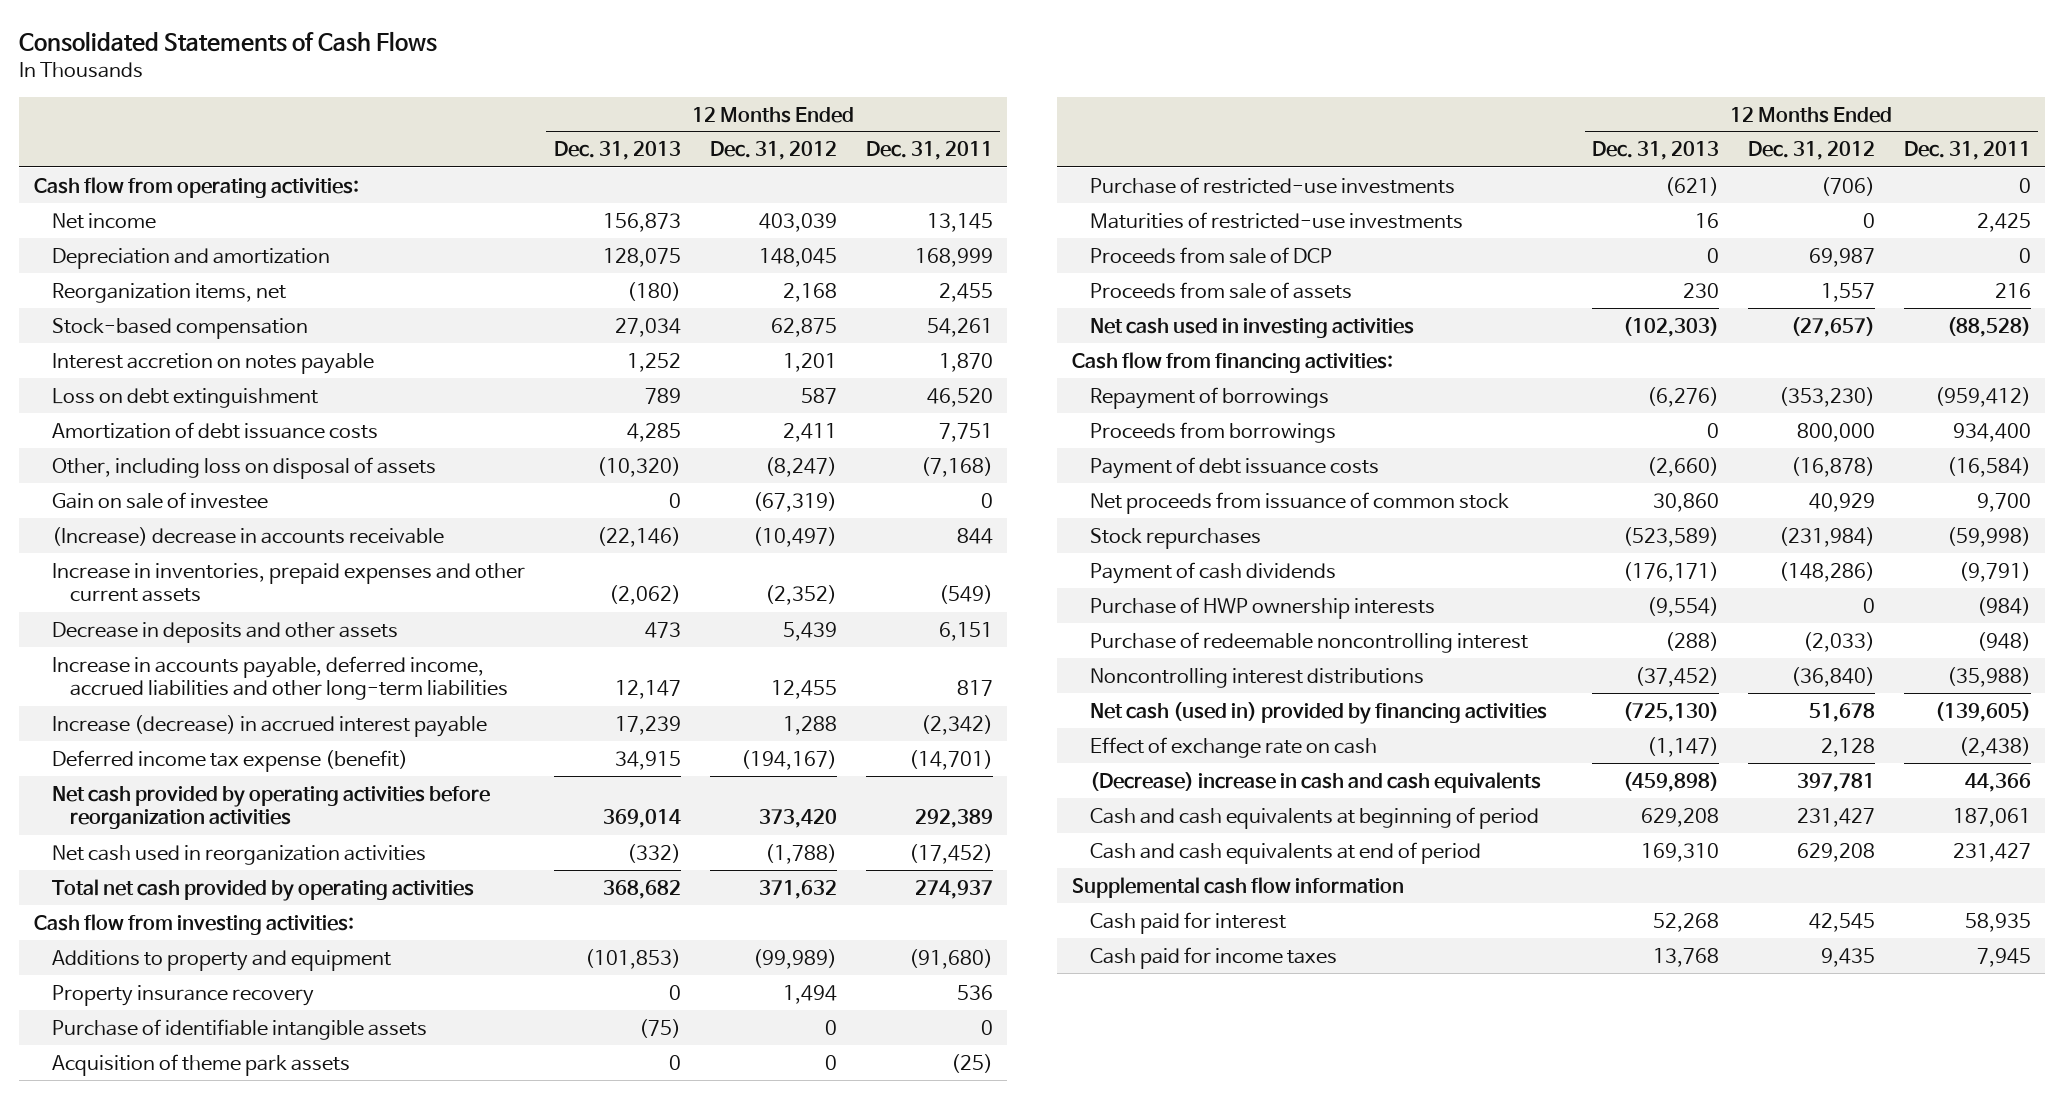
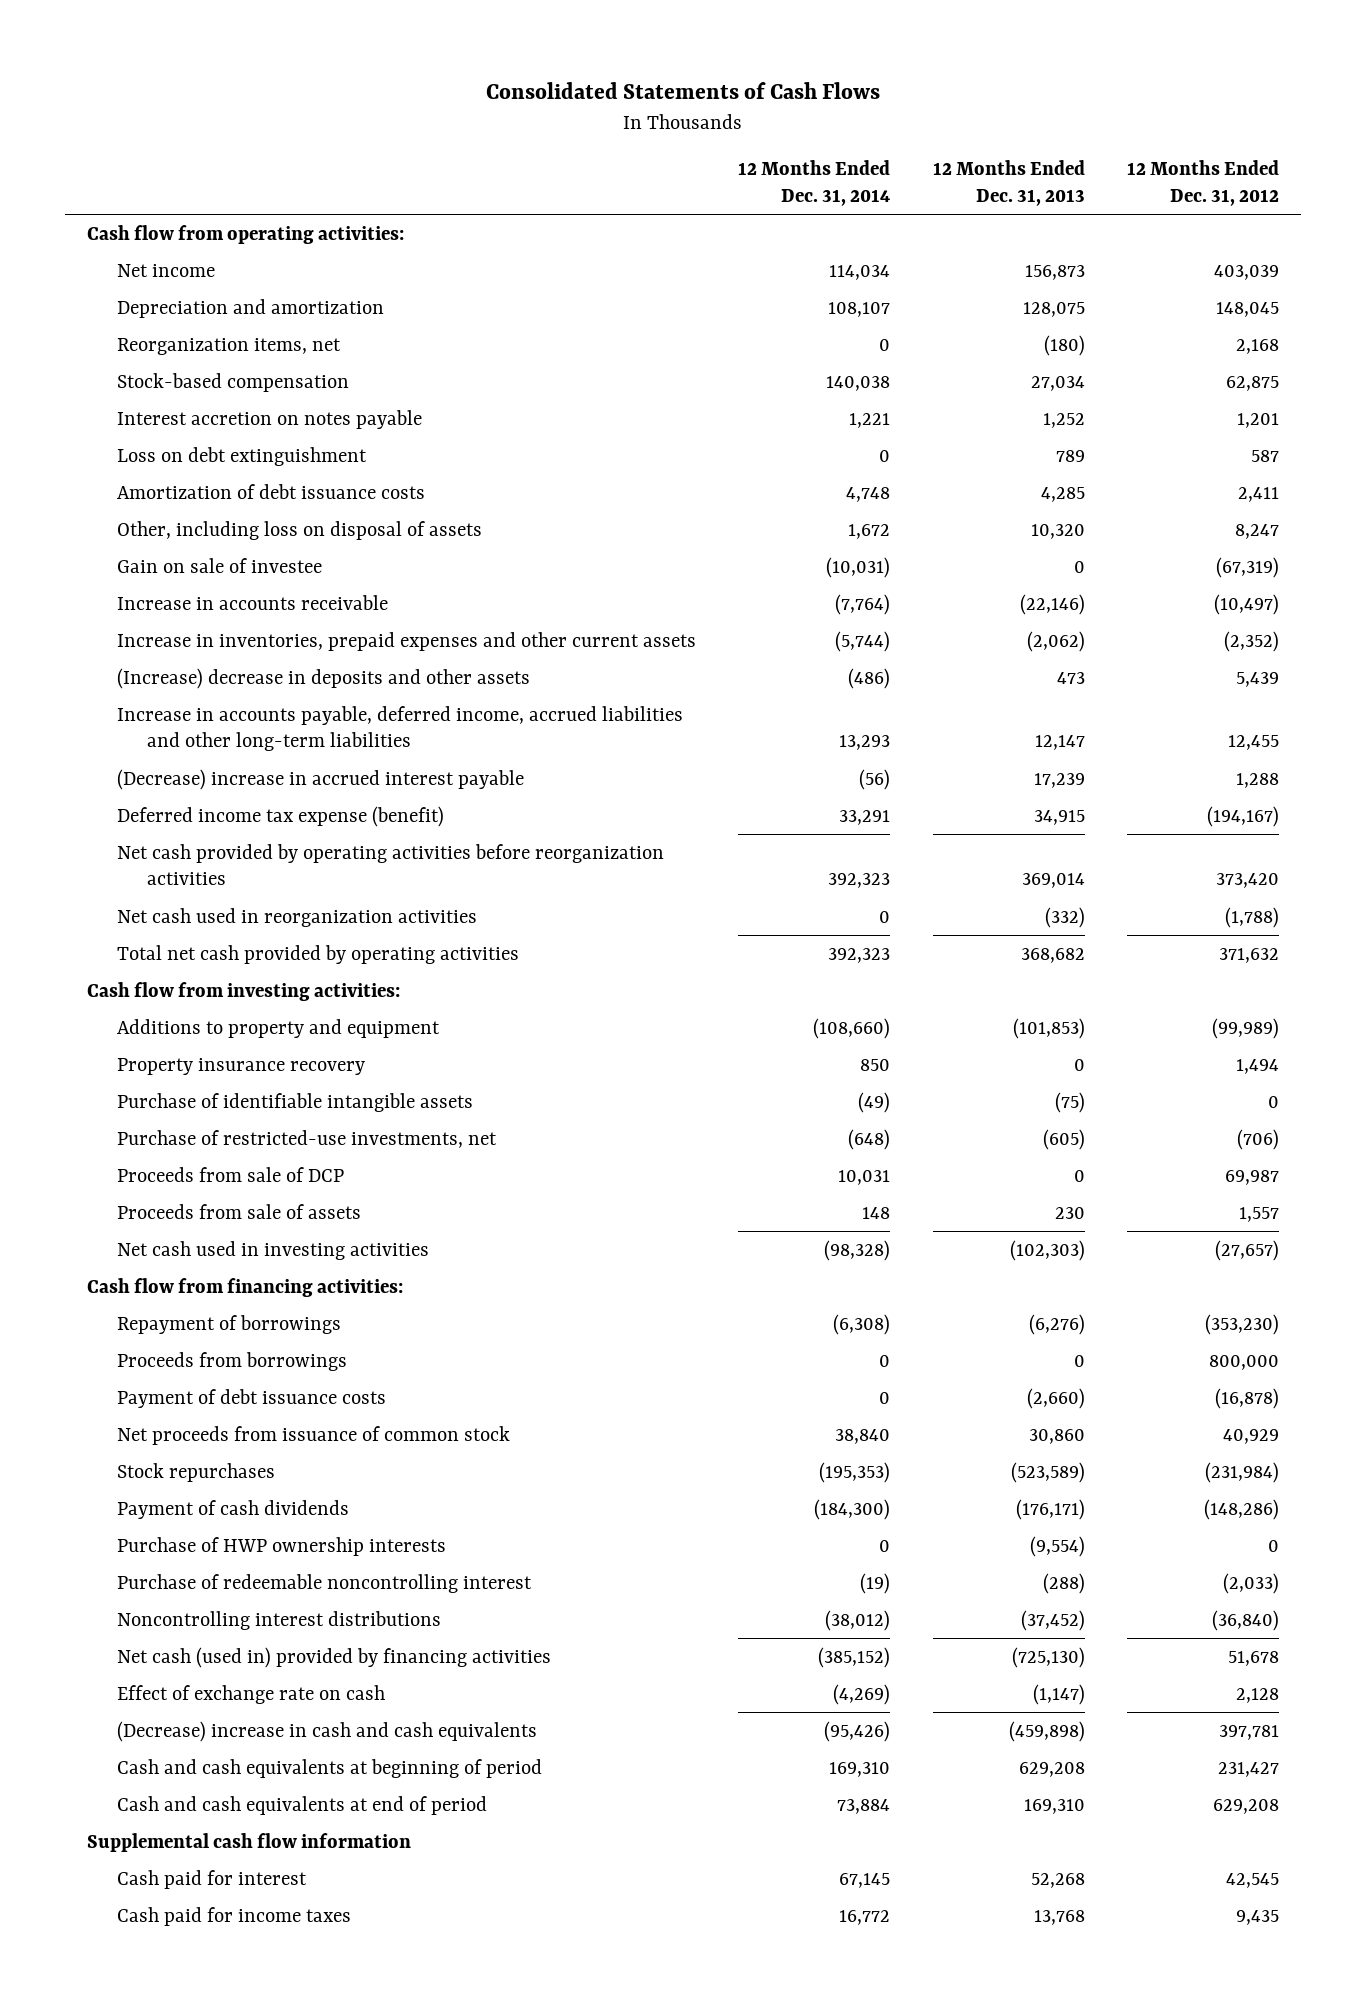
[865,141,993,161] Dec. 31, 2011 -> none
none -> [738,160,891,207] 12 Months Ended Dec. 31, 2014
[596,456,681,477] (10,320) -> [1030,523,1085,539] 10,320
[764,456,837,477] (8,247) -> [1235,523,1280,539] 8,247
[51,526,444,546] (Increase) decrease in accounts receivable -> [116,594,388,610] Increase in accounts receivable
[51,621,398,643] Decrease in deposits and other assets -> [116,667,530,689] (Increase) decrease in deposits and other assets
[51,714,487,737] Increase (decrease) in accrued interest payable -> [116,768,524,790] (Decrease) increase in accrued interest payable
[51,1053,350,1076] Acquisition of theme park assets -> none
[1089,211,1463,229] Maturities of restricted-use investments -> none
[1089,176,1455,194] Purchase of restricted-use investments -> [116,1129,497,1148] Purchase of restricted-use investments, net
[1664,176,1719,196] (621) -> [1042,1128,1085,1150] (605)

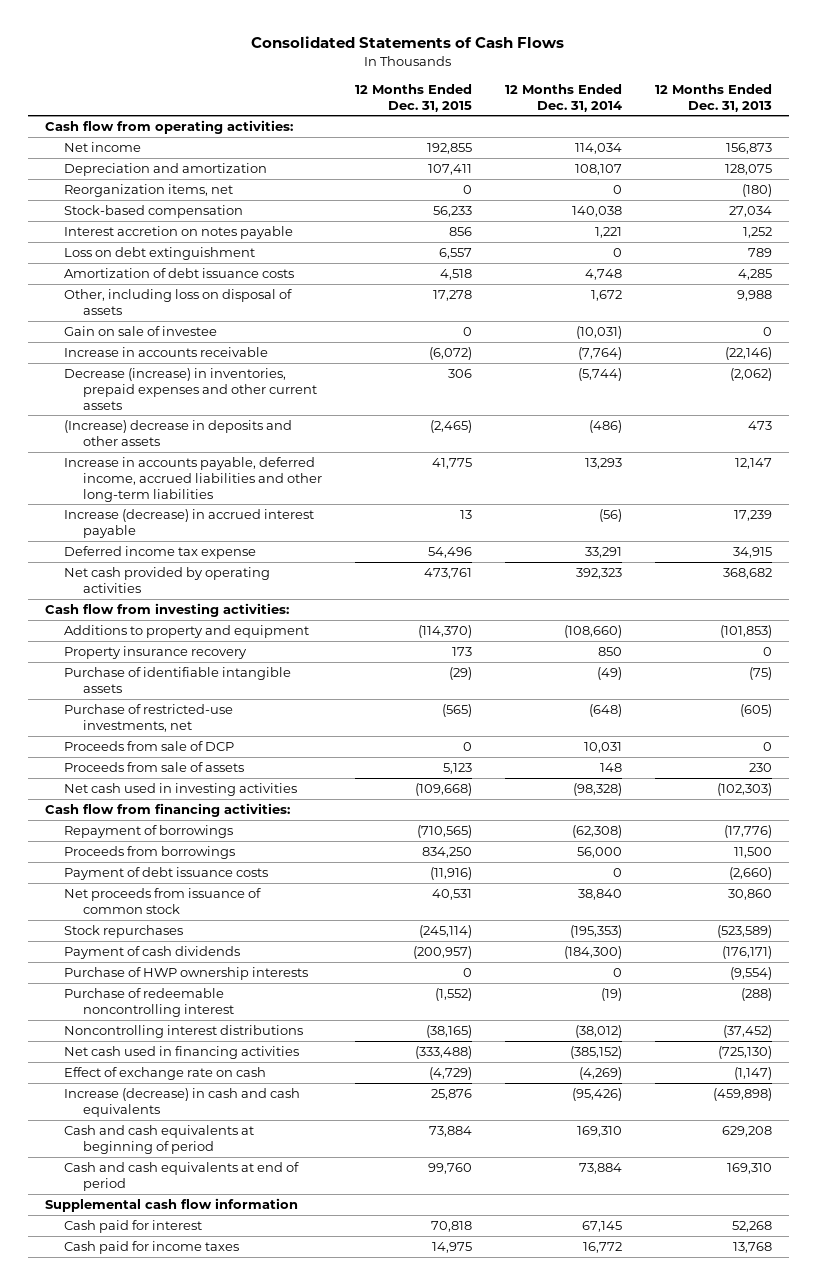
[1127,160,1280,207] 12 Months Ended Dec. 31, 2012 -> none
none -> [355,83,473,112] 12 Months Ended Dec. 31, 2015
[1030,523,1085,539] 10,320 -> [737,289,773,301] 9,988
[116,631,696,651] Increase in inventories, prepaid expenses and other current assets -> [64,367,318,410] Decrease (increase) in inventories, prepaid expenses and other current assets
[116,843,664,886] Net cash provided by operating activities before reorganization activities -> none
[116,907,477,927] Net cash used in reorganization activities -> none
[116,768,524,790] (Decrease) increase in accrued interest payable -> [64,508,315,538] Increase (decrease) in accrued interest payable
[116,805,444,827] Deferred income tax expense (benefit) -> [64,545,257,559] Deferred income tax expense
[116,944,519,964] Total net cash provided by operating activities -> [64,566,271,593] Net cash provided by operating activities
[833,1313,891,1335] (6,308) -> [572,824,623,838] (62,308)
[1028,1313,1085,1335] (6,276) -> [724,824,773,838] (17,776)
[879,1354,891,1367] 0 -> [577,846,623,858] 56,000
[1073,1354,1085,1367] 0 -> [734,846,773,858] 11,500
[116,1646,551,1668] Net cash (used in) provided by financing activities -> [64,1045,300,1059] Net cash used in financing activities
[116,1720,537,1742] (Decrease) increase in cash and cash equivalents -> [64,1087,301,1117] Increase (decrease) in cash and cash equivalents

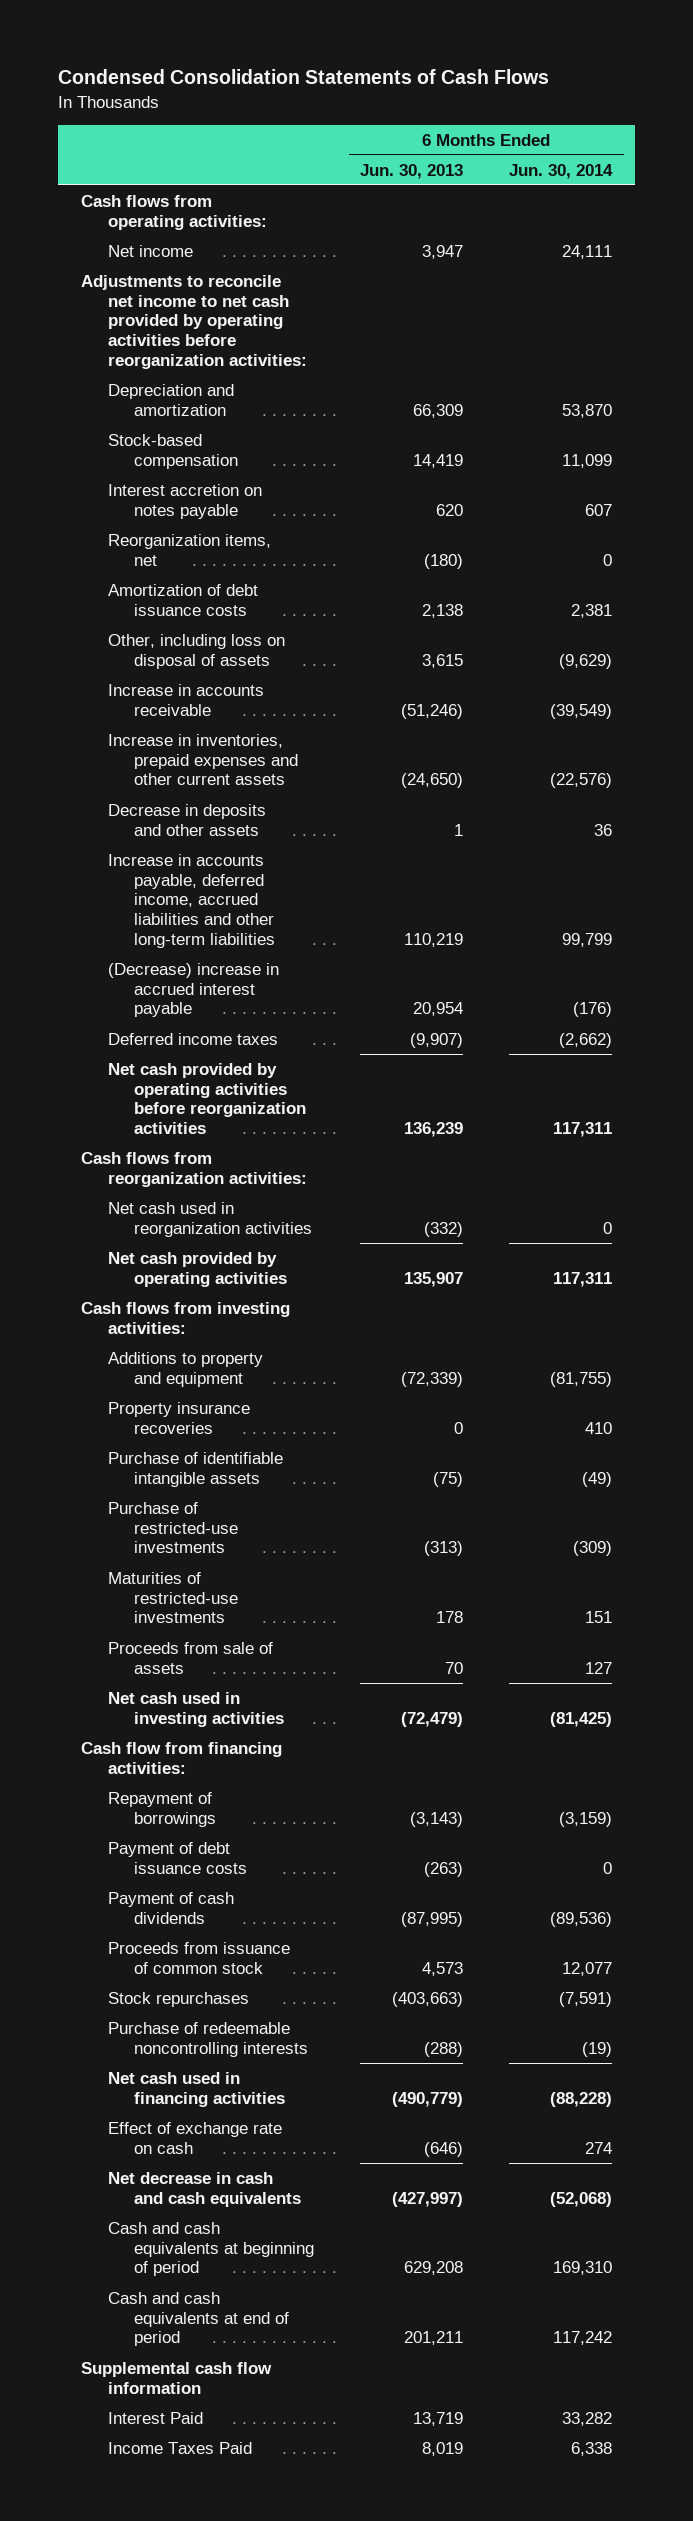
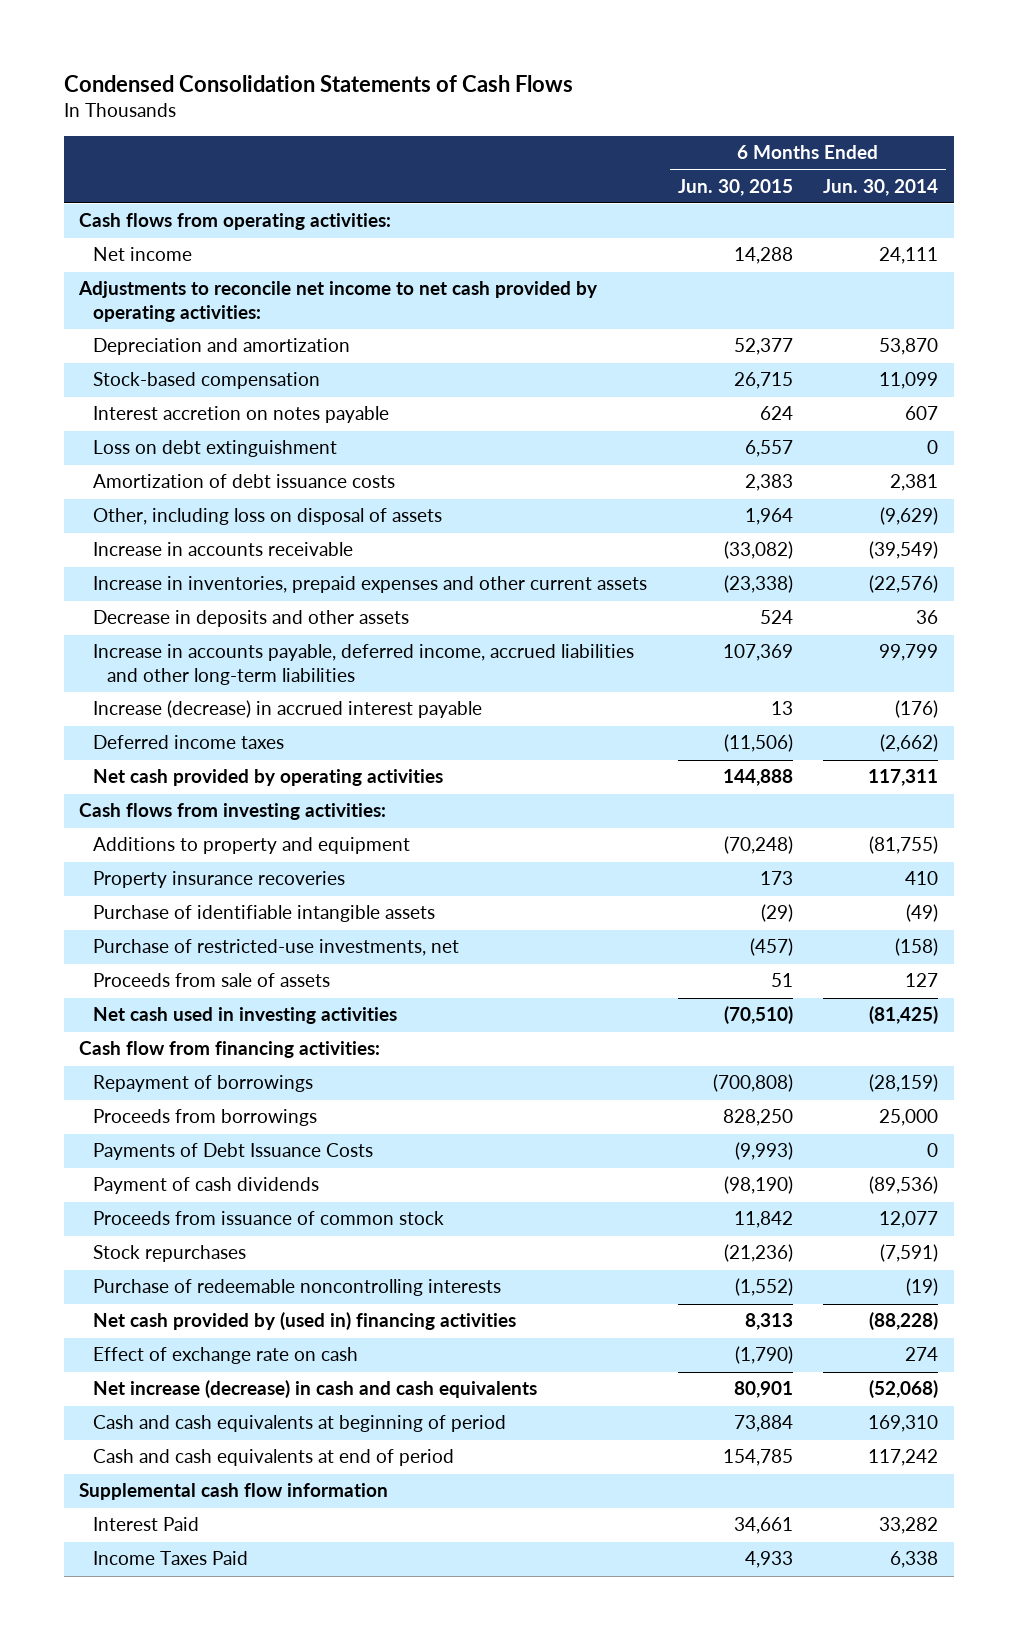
[360,163,464,179] Jun. 30, 2013 -> none
none -> [677,178,793,196] Jun. 30, 2015
[80,274,307,370] Adjustments to reconcile net income to net cash provided by operating activities before reorganization activities: -> [77,281,598,323] Adjustments to reconcile net income to net cash provided by operating activities:
[107,533,271,566] Reorganization items, net -> none
none -> [92,440,337,458] Loss on debt extinguishment
[107,962,279,1018] (Decrease) increase in accrued interest payable -> [92,700,482,719] Increase (decrease) in accrued interest payable
[107,1062,307,1135] Net cash provided by operating activities before reorganization activities -> none
[80,1151,307,1187] Cash flows from reorganization activities: -> none
[107,1201,313,1237] Net cash used in reorganization activities -> none
[107,1571,239,1624] Maturities of restricted-use investments -> none
[107,1501,239,1554] Purchase of restricted-use investments -> [92,939,459,957] Purchase of restricted-use investments, net
[573,1541,613,1557] (309) -> [895,938,939,957] (158)
[559,1811,613,1827] (3,159) -> [869,1074,939,1093] (28,159)
none -> [92,1109,317,1127] Proceeds from borrowings
[107,1841,248,1874] Payment of debt issuance costs -> [92,1143,373,1161] Payments of Debt Issuance Costs
[107,2071,286,2107] Net cash used in financing activities -> [92,1312,516,1331] Net cash provided by (used in) financing activities
[107,2171,302,2207] Net decrease in cash and cash equivalents -> [92,1380,537,1399] Net increase (decrease) in cash and cash equivalents

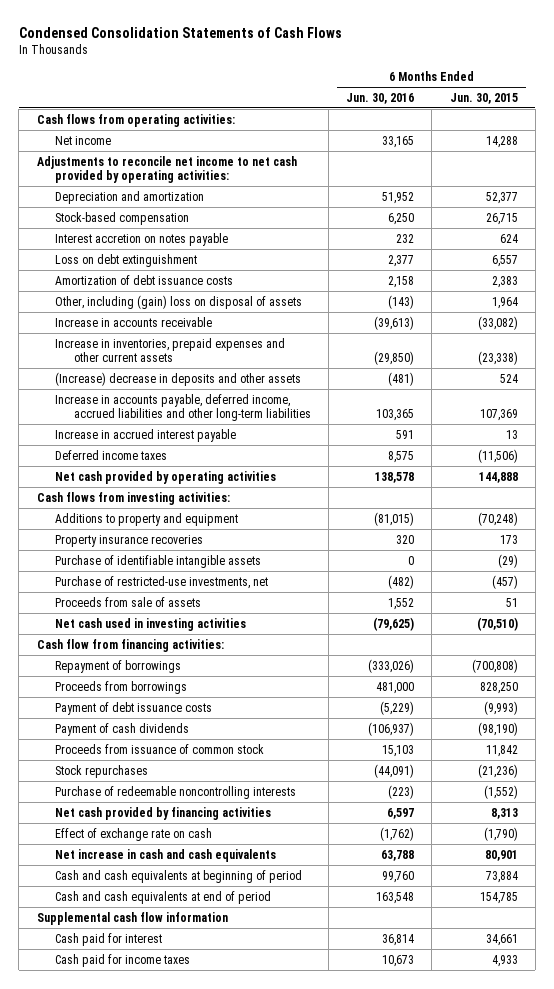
[823,178,939,196] Jun. 30, 2014 -> none
none -> [346,92,415,104] Jun. 30, 2016
[92,508,442,526] Other, including loss on disposal of assets -> [55,294,303,309] Other, including (gain) loss on disposal of assets
[92,610,409,628] Decrease in deposits and other assets -> [55,371,302,386] (Increase) decrease in deposits and other assets
[92,700,482,719] Increase (decrease) in accrued interest payable -> [55,428,237,442] Increase in accrued interest payable
[92,1143,373,1161] Payments of Debt Issuance Costs -> [55,701,213,715] Payment of debt issuance costs
[92,1312,516,1331] Net cash provided by (used in) financing activities -> [55,806,272,820] Net cash provided by financing activities
[92,1380,537,1399] Net increase (decrease) in cash and cash equivalents -> [55,848,277,862] Net increase in cash and cash equivalents
[92,1517,199,1532] Interest Paid -> [55,932,163,946] Cash paid for interest
[92,1551,248,1566] Income Taxes Paid -> [55,953,191,967] Cash paid for income taxes

